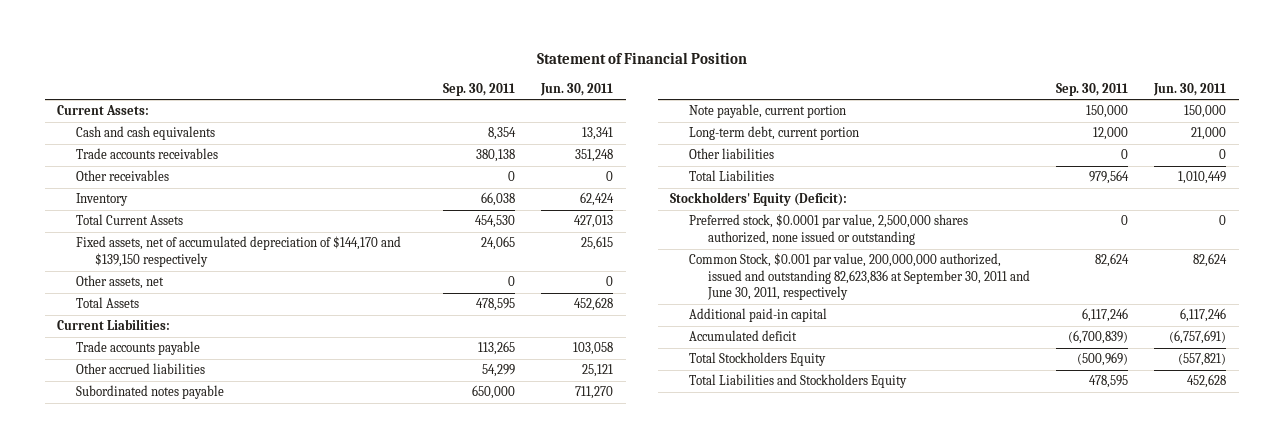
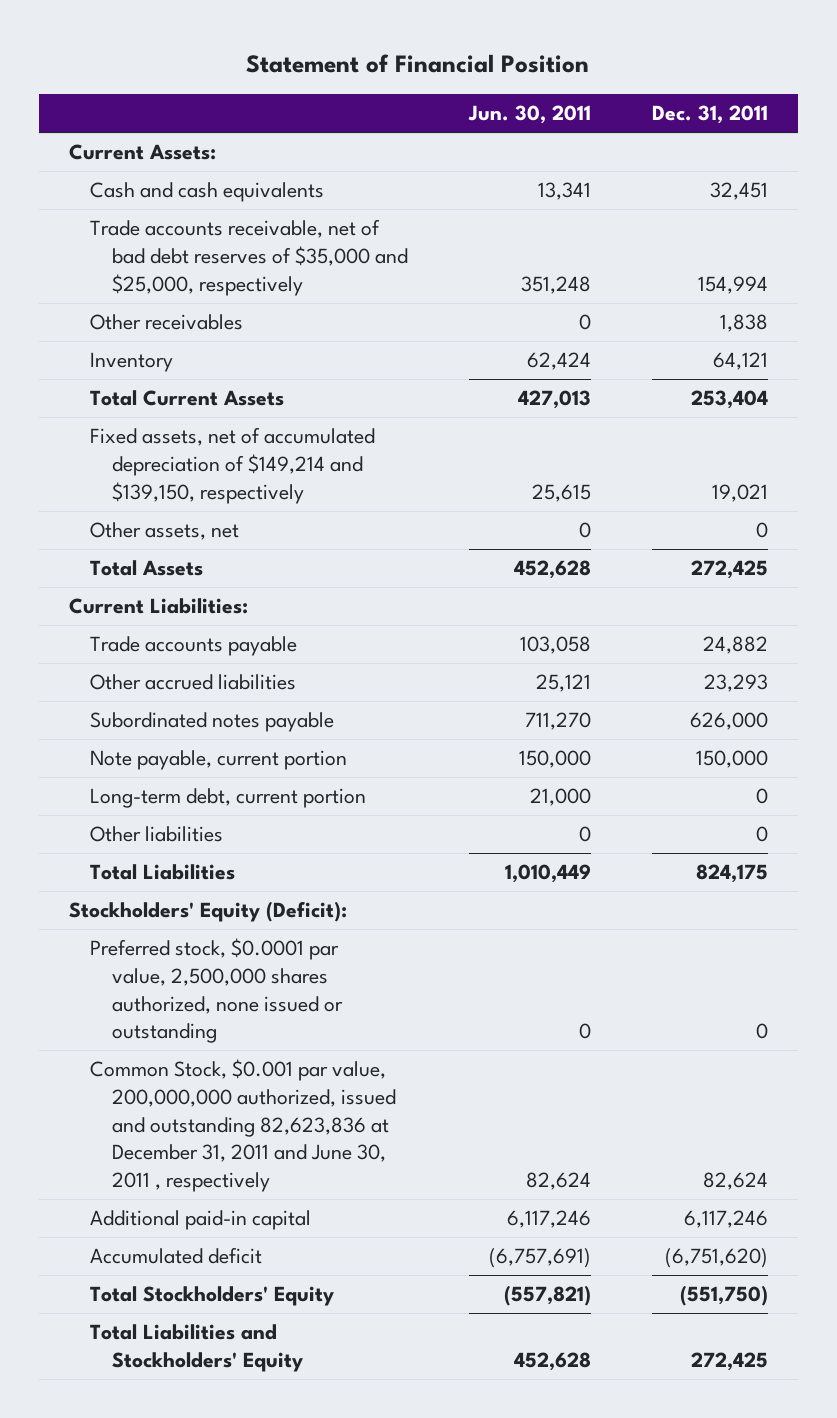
[443,82,516,96] Sep. 30, 2011 -> none
none -> [651,105,768,125] Dec. 31, 2011
[76,148,219,160] Trade accounts receivables -> [90,219,408,296] Trade accounts receivable, net of bad debt reserves of $35,000 and $25,000, respectively
[76,236,402,267] Fixed assets, net of accumulated depreciation of $144,170 and $139,150 respectively -> [90,427,376,504] Fixed assets, net of accumulated depreciation of $149,214 and $139,150, respectively
[689,253,1031,301] Common Stock, $0.001 par value, 200,000,000 authorized, issued and outstanding 82,623,836 at September 30, 2011 and June 30, 2011, respectively -> [90,1059,396,1193] Common Stock, $0.001 par value, 200,000,000 authorized, issued and outstanding 82,623,836 at December 31, 2011 and June 30, 2011 , respectively
[689,352,827,367] Total Stockholders Equity -> [90,1286,335,1307] Total Stockholders' Equity
[689,374,908,389] Total Liabilities and Stockholders Equity -> [90,1324,303,1373] Total Liabilities and Stockholders' Equity

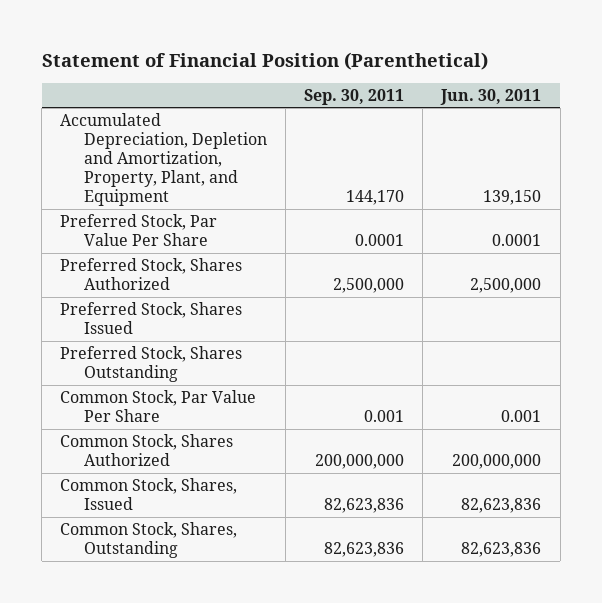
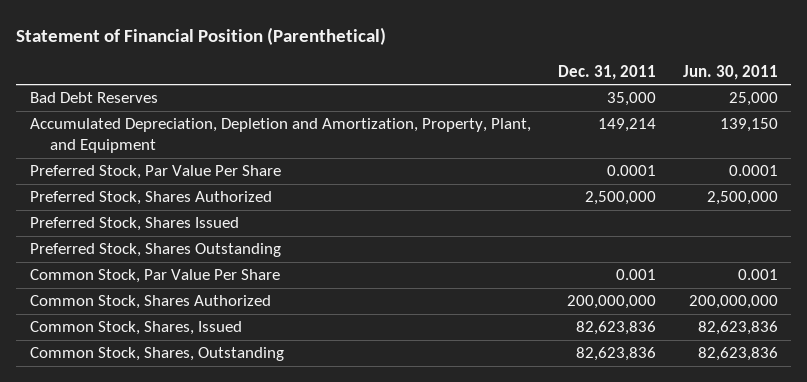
[303,88,404,105] Sep. 30, 2011 -> none
none -> [557,64,656,80] Dec. 31, 2011
none -> [29,92,158,104] Bad Debt Reserves

